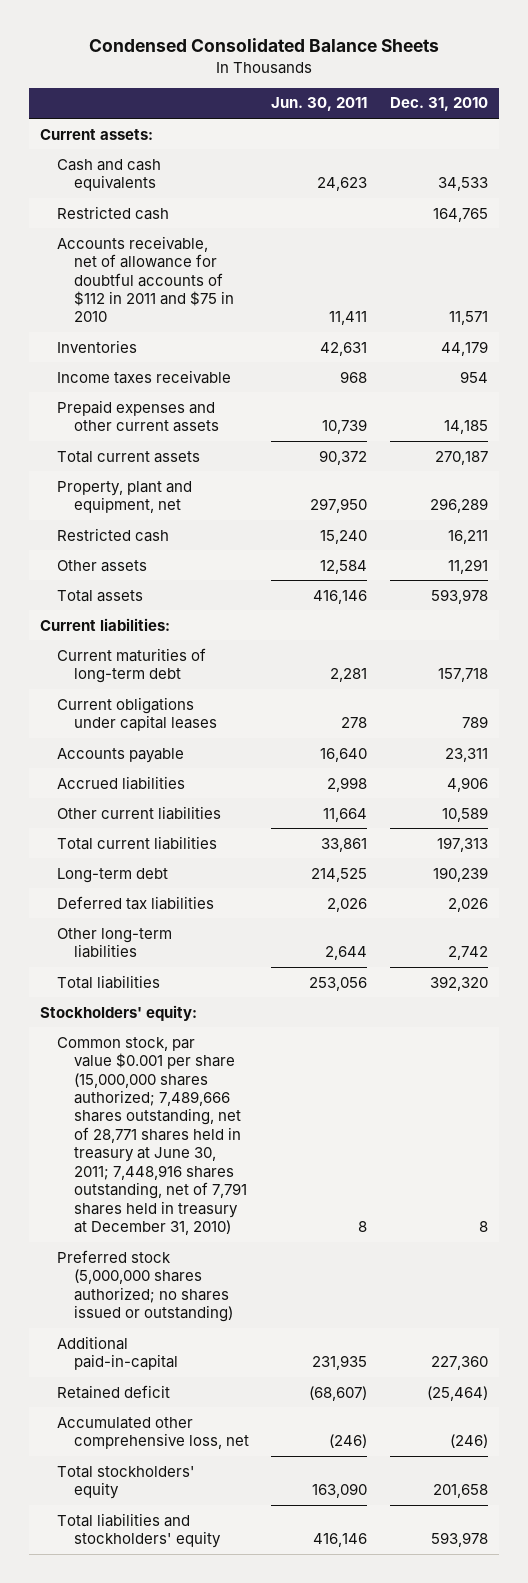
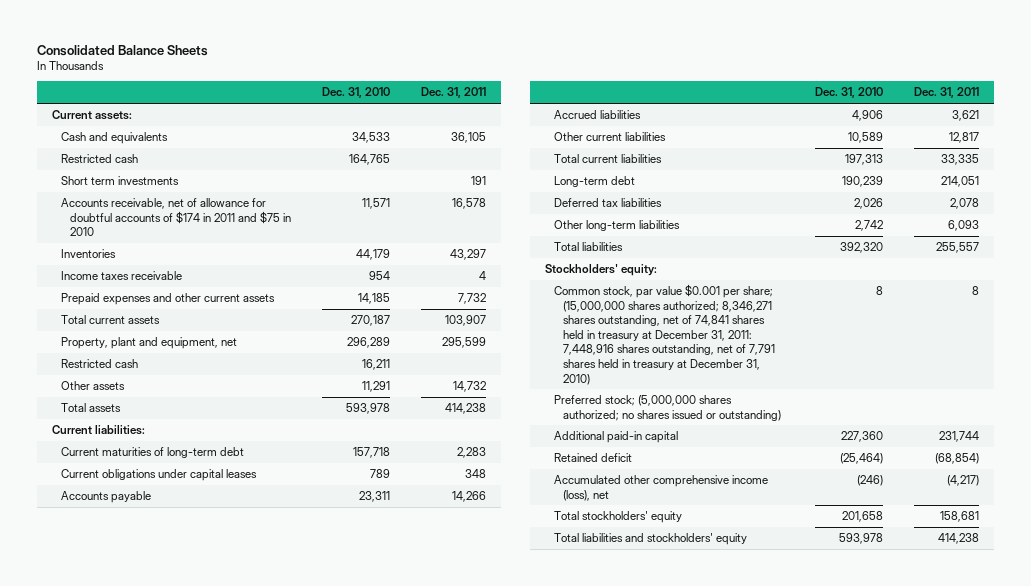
[89,38,440,53] Condensed Consolidated Balance Sheets -> [36,44,208,56] Consolidated Balance Sheets
[271,97,368,112] Jun. 30, 2011 -> none
none -> [420,87,486,99] Dec. 31, 2011
[57,158,162,192] Cash and cash equivalents -> [61,131,169,144] Cash and equivalents
none -> [61,175,180,185] Short term investments
[57,235,234,323] Accounts receivable, net of allowance for doubtful accounts of $112 in 2011 and $75 in 2010 -> [61,197,291,237] Accounts receivable, net of allowance for doubtful accounts of $174 in 2011 and $75 in 2010
[57,1036,247,1236] Common stock, par value $0.001 per share (15,000,000 shares authorized; 7,489,666 shares outstanding, net of 28,771 shares held in treasury at June 30, 2011; 7,448,916 shares outstanding, net of 7,791 shares held in treasury at December 31, 2010) -> [554,283,775,385] Common stock, par value $0.001 per share; (15,000,000 shares authorized; 8,346,271 shares outstanding, net of 74,841 shares held in treasury at December 31, 2011: 7,448,916 shares outstanding, net of 7,791 shares held in treasury at December 31, 2010)
[57,1249,233,1323] Preferred stock (5,000,000 shares authorized; no shares issued or outstanding) -> [554,394,781,421] Preferred stock; (5,000,000 shares authorized; no shares issued or outstanding)
[57,1335,178,1371] Additional paid-in-capital -> [554,430,679,443] Additional paid-in capital
[57,1416,249,1450] Accumulated other comprehensive loss, net -> [554,474,769,501] Accumulated other comprehensive income (loss), net

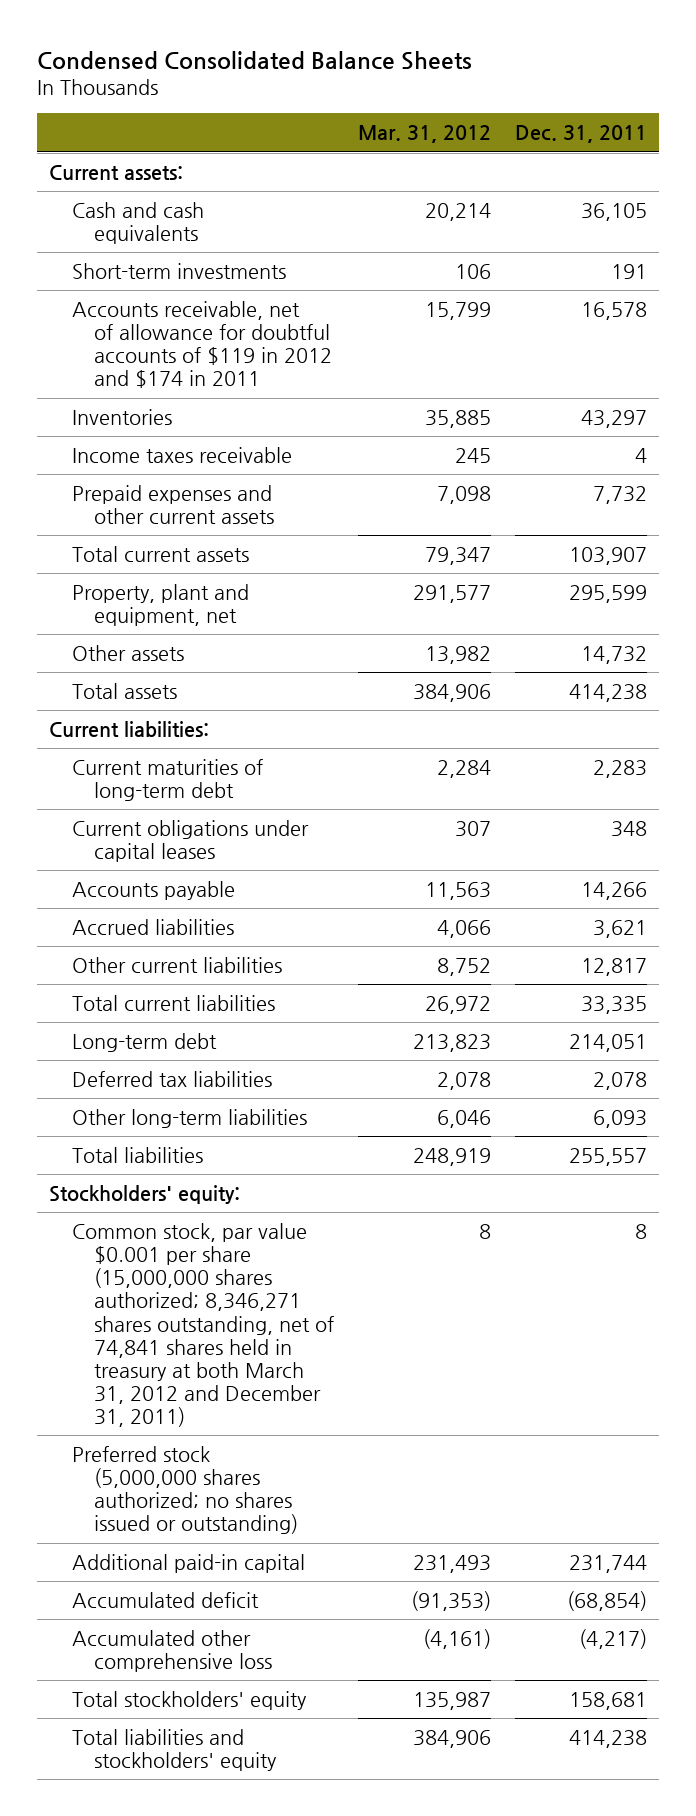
[36,44,208,56] Consolidated Balance Sheets -> [37,50,473,70] Condensed Consolidated Balance Sheets
[321,87,390,99] Dec. 31, 2010 -> none
none -> [358,125,492,144] Mar. 31, 2012
[61,153,139,163] Restricted cash -> none
[61,131,169,144] Cash and equivalents -> [71,201,204,245] Cash and cash equivalents
[61,175,180,185] Short term investments -> [71,262,286,279] Short-term investments
[61,197,291,237] Accounts receivable, net of allowance for doubtful accounts of $174 in 2011 and $75 in 2010 -> [71,300,333,389] Accounts receivable, net of allowance for doubtful accounts of $119 in 2012 and $174 in 2011
[61,358,139,368] Restricted cash -> none
[554,283,775,385] Common stock, par value $0.001 per share; (15,000,000 shares authorized; 8,346,271 shares outstanding, net of 74,841 shares held in treasury at December 31, 2011: 7,448,916 shares outstanding, net of 7,791 shares held in treasury at December 31, 2010) -> [71,1222,335,1428] Common stock, par value $0.001 per share (15,000,000 shares authorized; 8,346,271 shares outstanding, net of 74,841 shares held in treasury at both March 31, 2012 and December 31, 2011)
[554,394,781,421] Preferred stock; (5,000,000 shares authorized; no shares issued or outstanding) -> [71,1445,299,1535] Preferred stock (5,000,000 shares authorized; no shares issued or outstanding)
[554,452,633,462] Retained deficit -> [71,1591,259,1608] Accumulated deficit
[554,474,769,501] Accumulated other comprehensive income (loss), net -> [71,1629,273,1673] Accumulated other comprehensive loss

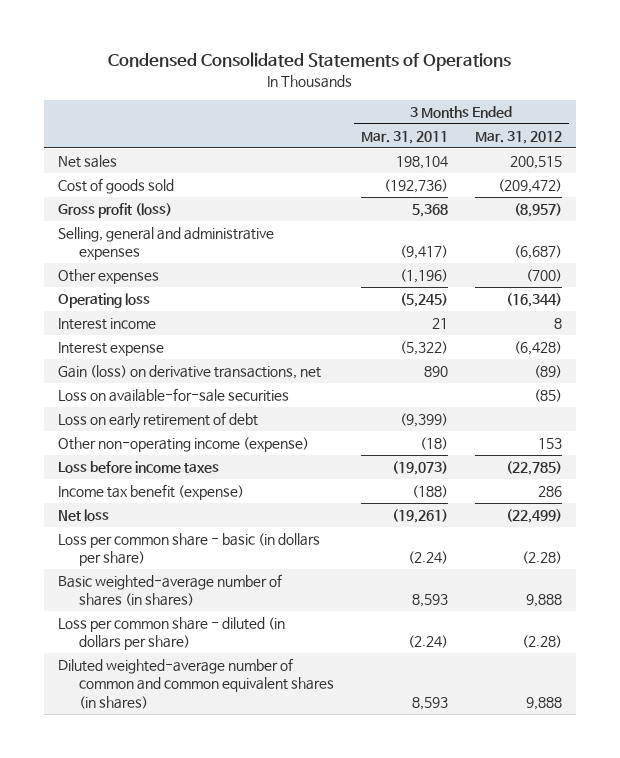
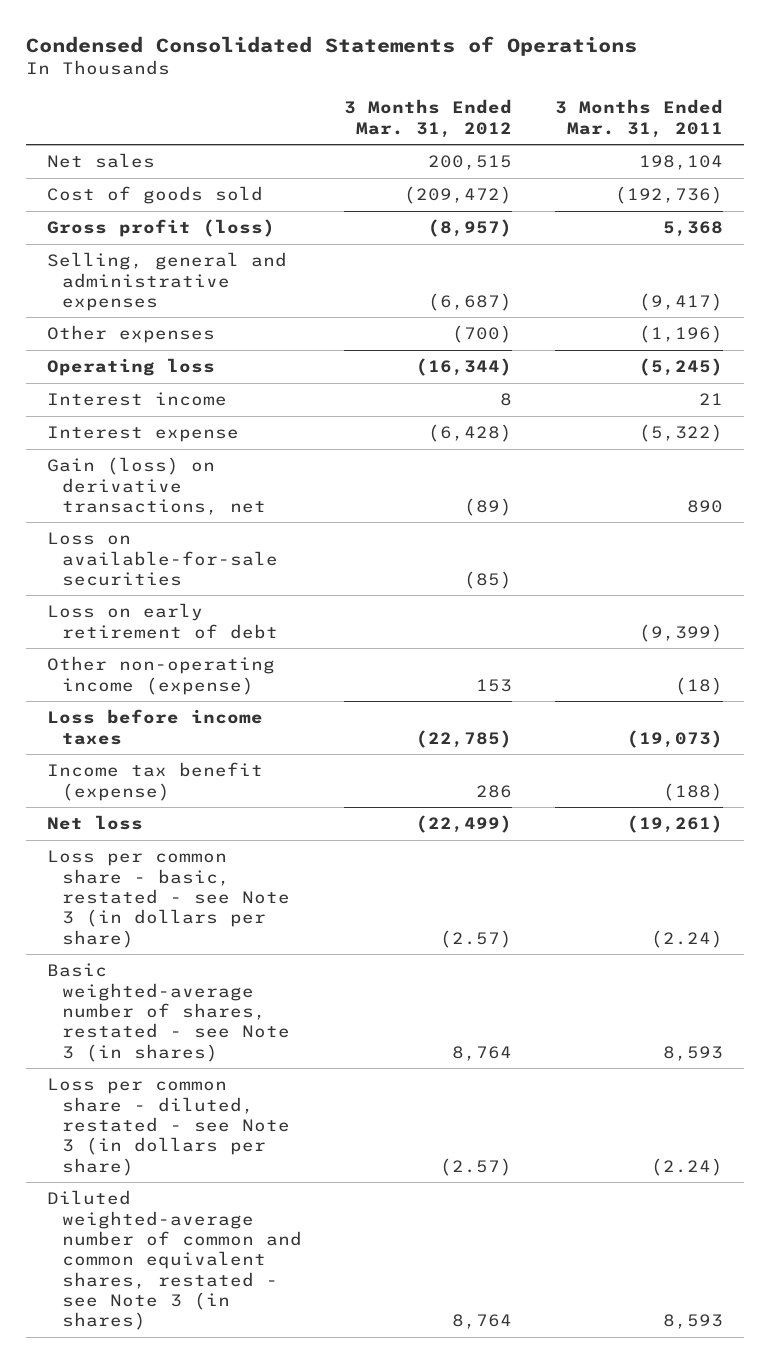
[57,533,320,567] Loss per common share - basic (in dollars per share) -> [47,850,291,948] Loss per common share - basic, restated - see Note 3 (in dollars per share)
[522,551,563,565] (2.28) -> [440,929,513,948] (2.57)
[57,574,282,607] Basic weighted-average number of shares (in shares) -> [47,963,291,1062] Basic weighted-average number of shares, restated - see Note 3 (in shares)
[526,594,563,608] 9,888 -> [452,1045,513,1061] 8,764
[57,617,285,651] Loss per common share - diluted (in dollars per share) -> [47,1078,291,1176] Loss per common share - diluted, restated - see Note 3 (in dollars per share)
[522,635,563,649] (2.28) -> [440,1157,513,1176] (2.57)
[57,658,334,709] Diluted weighted-average number of common and common equivalent shares (in shares) -> [47,1190,303,1331] Diluted weighted-average number of common and common equivalent shares, restated - see Note 3 (in shares)
[526,696,563,710] 9,888 -> [452,1314,513,1330] 8,764

